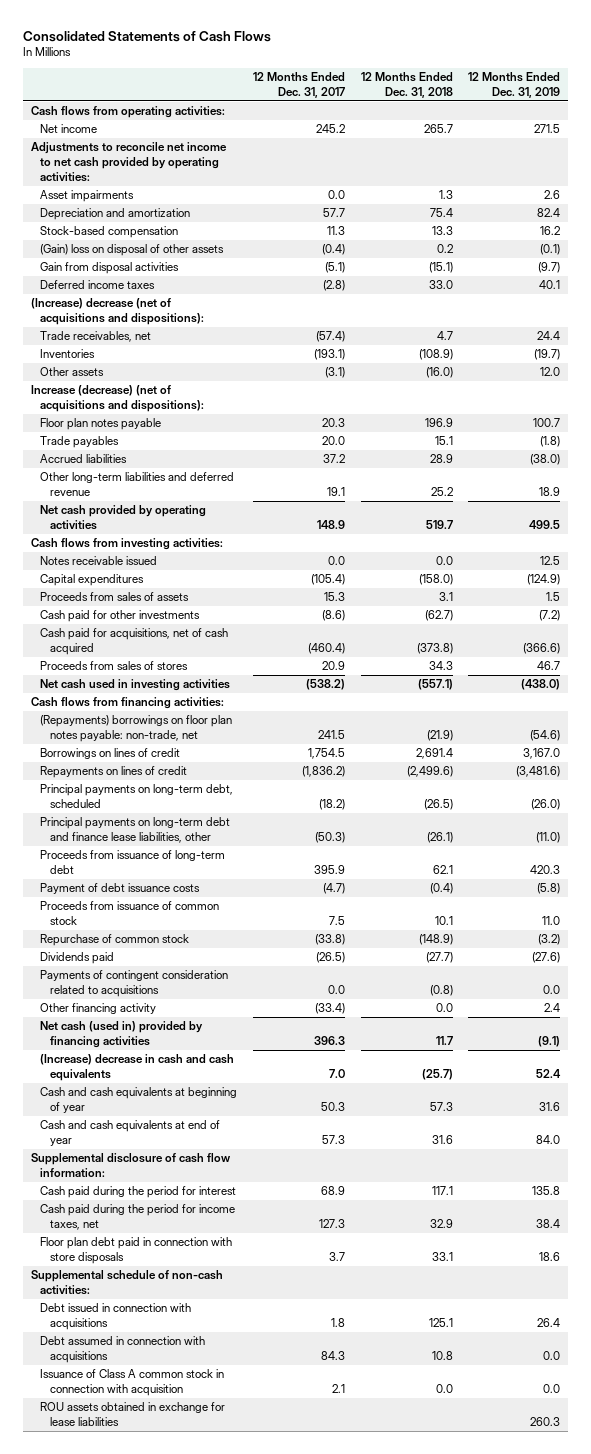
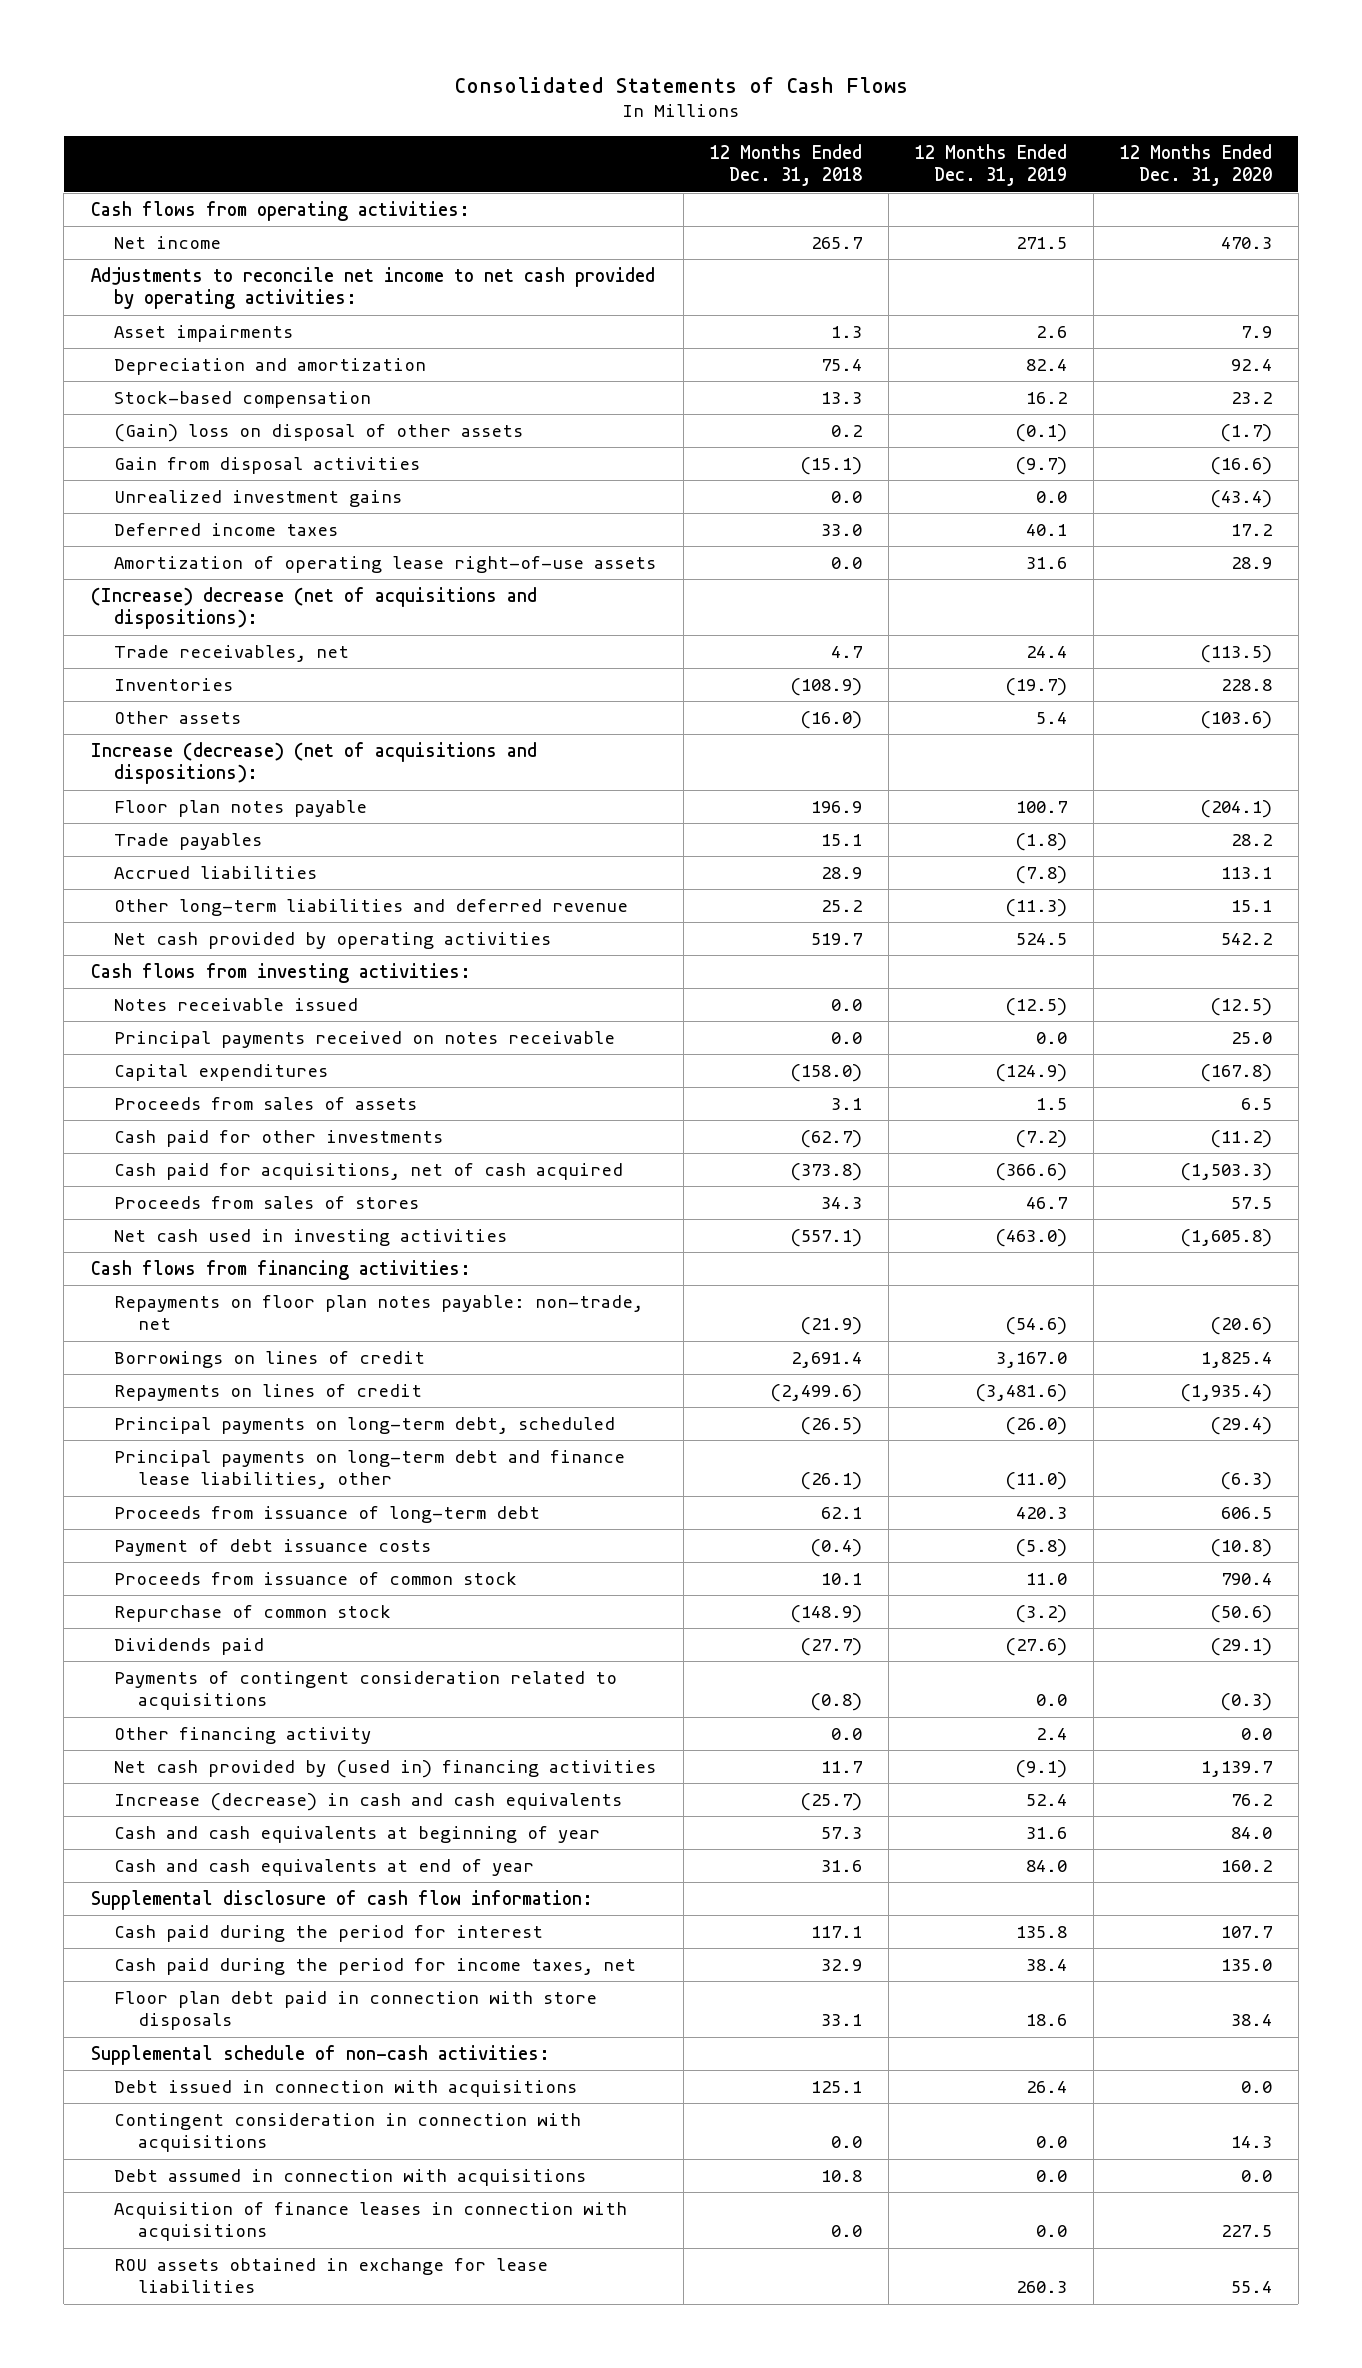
[253,72,346,99] 12 Months Ended Dec. 31, 2017 -> none
none -> [1119,143,1272,187] 12 Months Ended Dec. 31, 2020
none -> [114,489,403,507] Unrealized investment gains
none -> [114,555,657,573] Amortization of operating lease right-of-use assets
[540,367,561,377] 12.0 -> [1035,711,1067,724] 5.4
[530,454,561,466] (38.0) -> [1014,865,1067,884] (7.8)
[539,487,561,497] 18.9 -> [1004,898,1067,917] (11.3)
[529,520,561,530] 499.5 -> [1015,932,1067,945] 524.5
[540,556,561,566] 12.5 -> [1004,997,1067,1016] (12.5)
none -> [114,1030,616,1048] Principal payments received on notes receivable
[521,679,561,691] (438.0) -> [994,1228,1067,1247] (463.0)
[40,715,233,743] (Repayments) borrowings on floor plan notes payable: non-trade, net -> [114,1294,644,1331] Repayments on floor plan notes payable: non-trade, net
[40,1021,204,1049] Net cash (used in) provided by financing activities -> [114,1759,657,1778] Net cash provided by (used in) financing activities
[40,1054,235,1082] (Increase) decrease in cash and cash equivalents -> [114,1792,623,1811] Increase (decrease) in cash and cash equivalents
none -> [114,2112,582,2153] Contingent consideration in connection with acquisitions
[40,1369,225,1397] Issuance of Class A common stock in connection with acquisition -> none
none -> [114,2201,628,2242] Acquisition of finance leases in connection with acquisitions

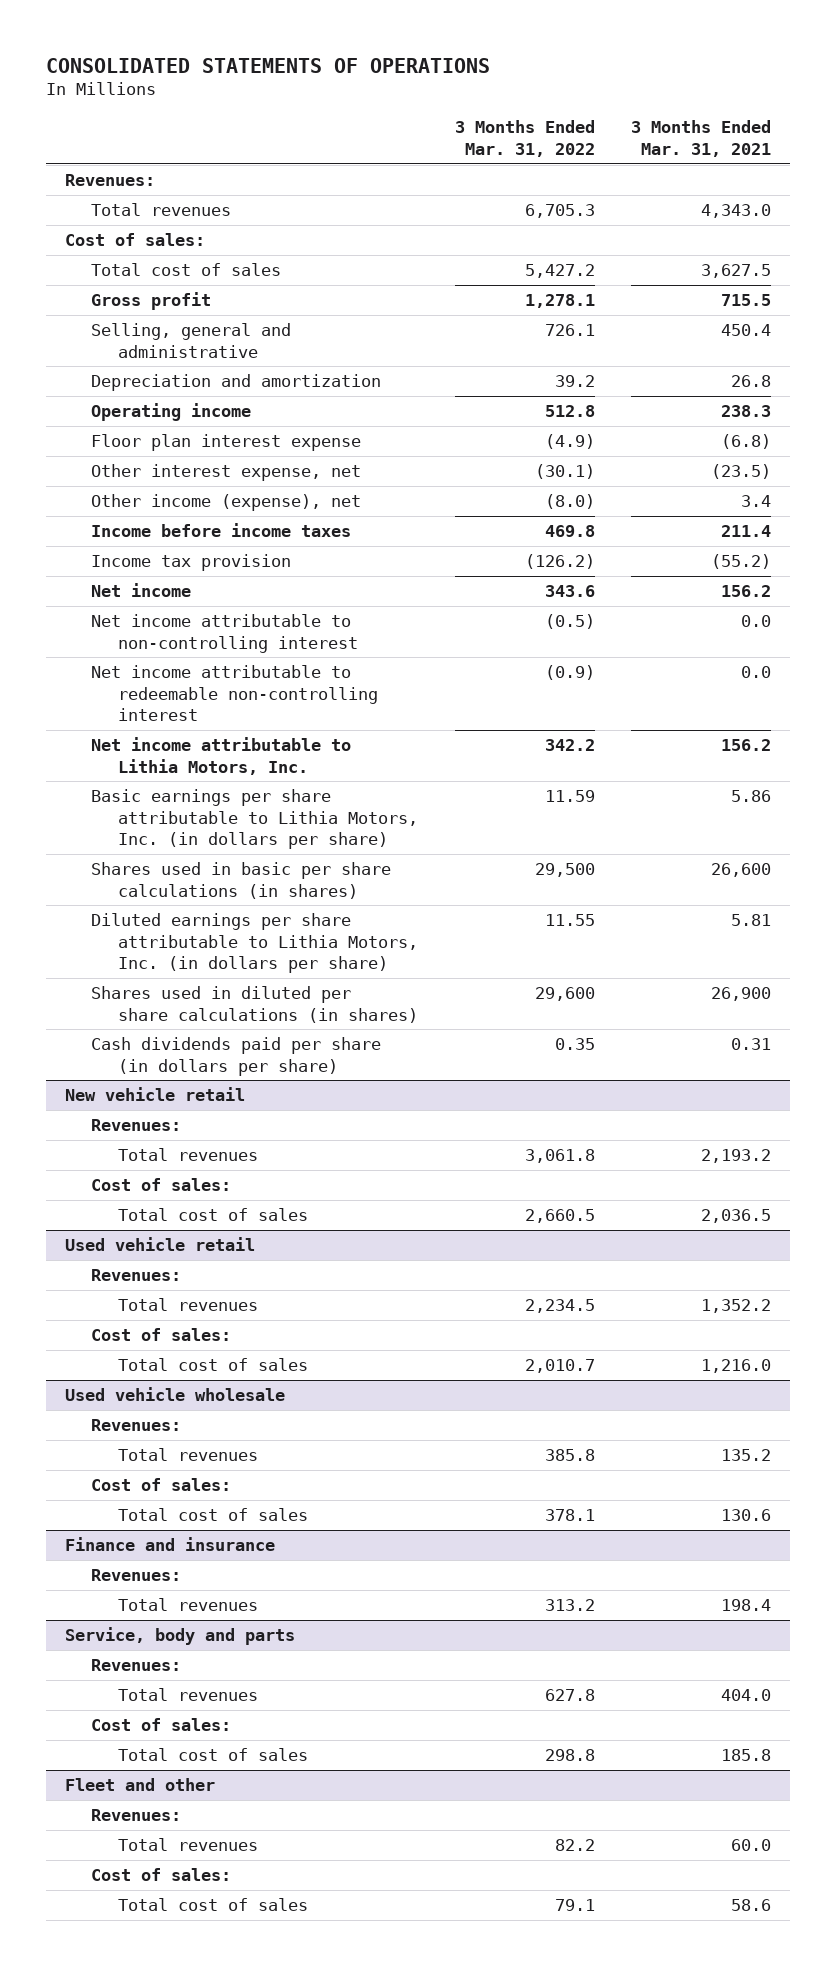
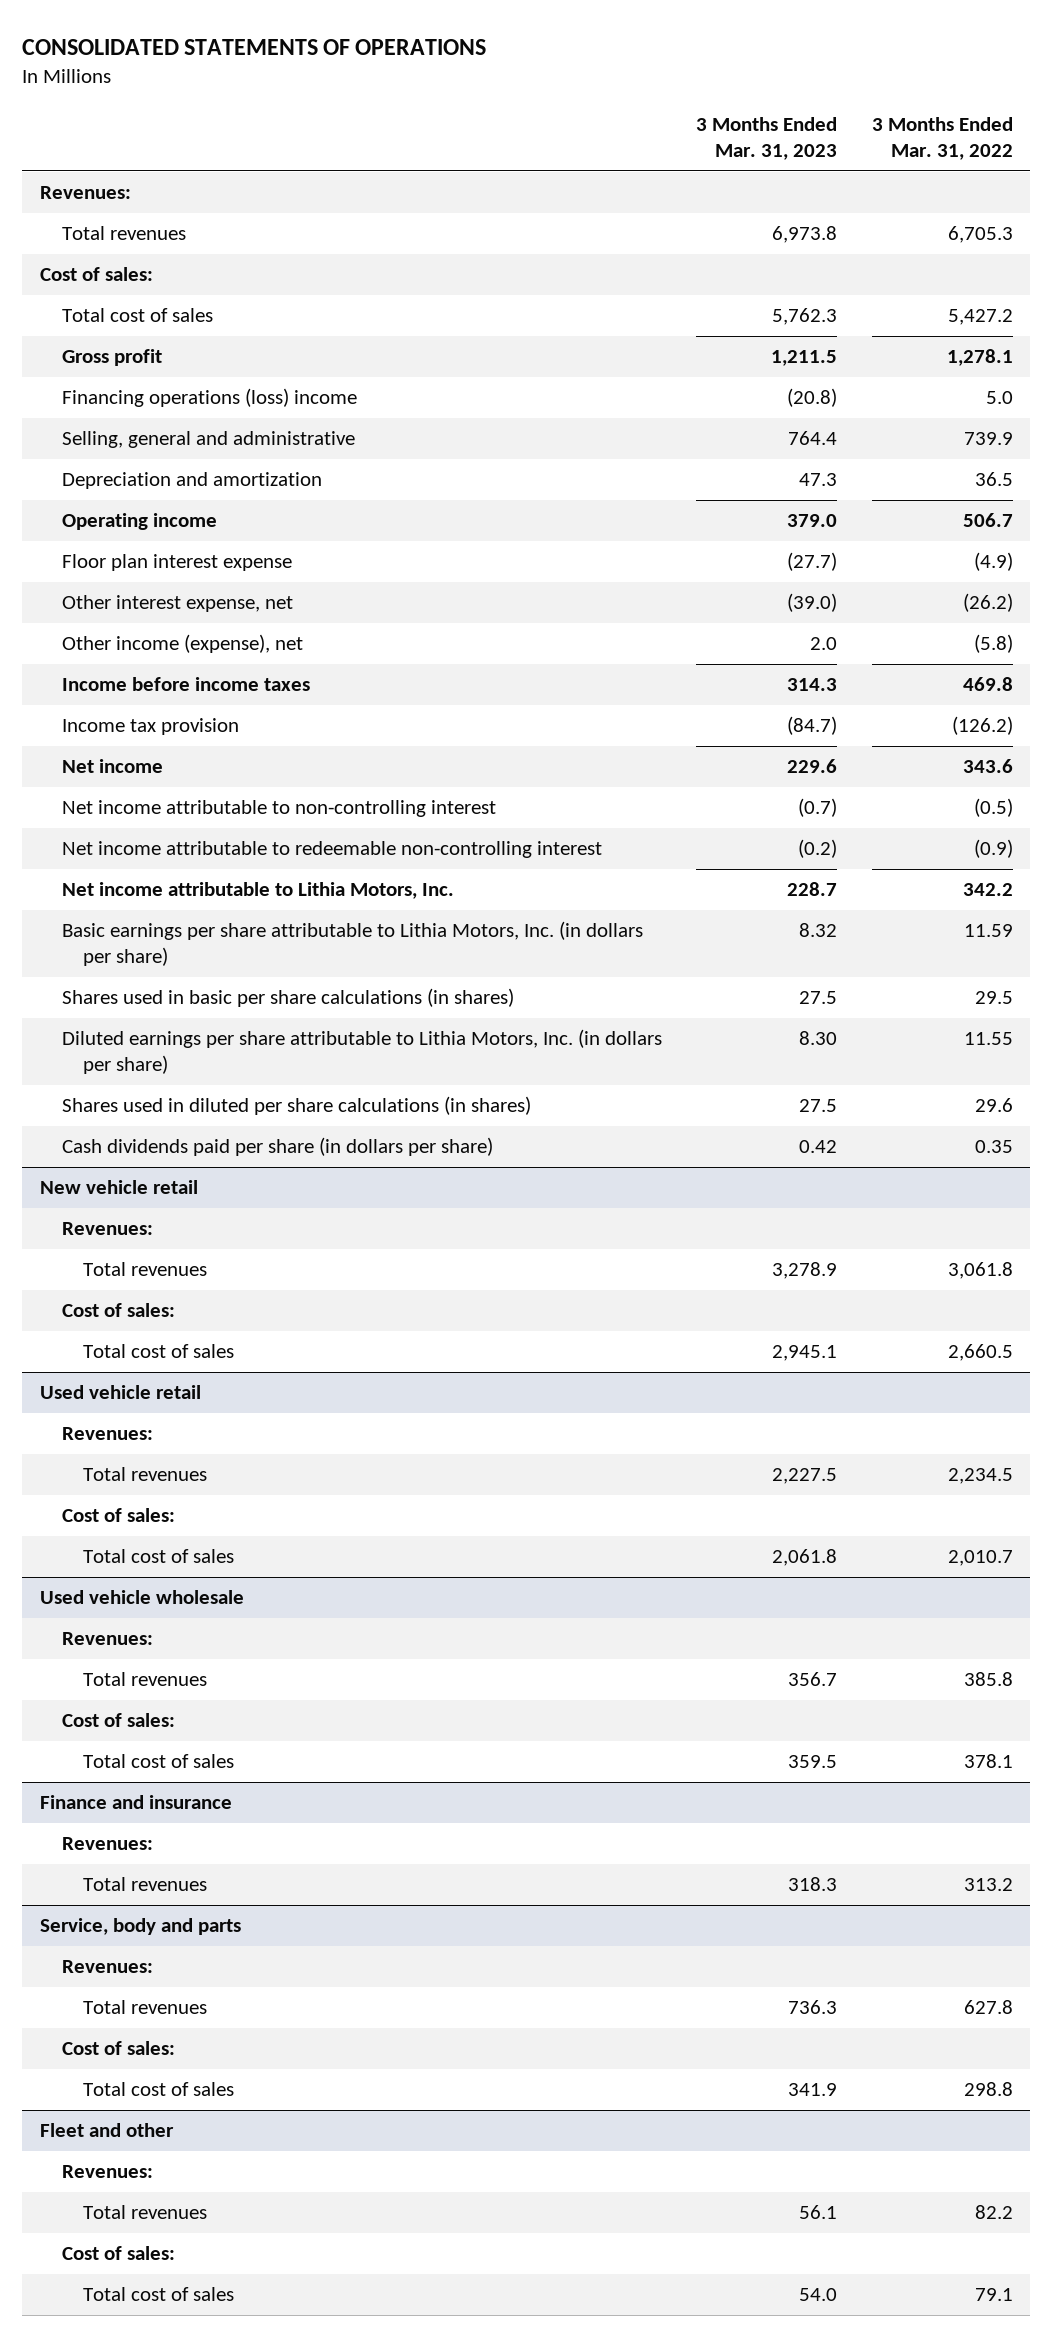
[631,120,772,157] 3 Months Ended Mar. 31, 2021 -> none
none -> [696,117,838,161] 3 Months Ended Mar. 31, 2023
none -> [61,388,357,408] Financing operations (loss) income
[544,323,595,336] 726.1 -> [963,432,1013,446] 739.9
[554,374,595,387] 39.2 -> [974,472,1013,487] 36.5
[544,404,595,417] 512.8 -> [962,513,1013,528] 506.7
[534,463,595,479] (30.1) -> [962,593,1013,613] (26.2)
[544,493,595,509] (8.0) -> [973,634,1013,654] (5.8)
[534,862,595,877] 29,500 -> [974,991,1013,1005] 29.5
[534,986,595,1001] 29,600 -> [974,1098,1013,1113] 29.6

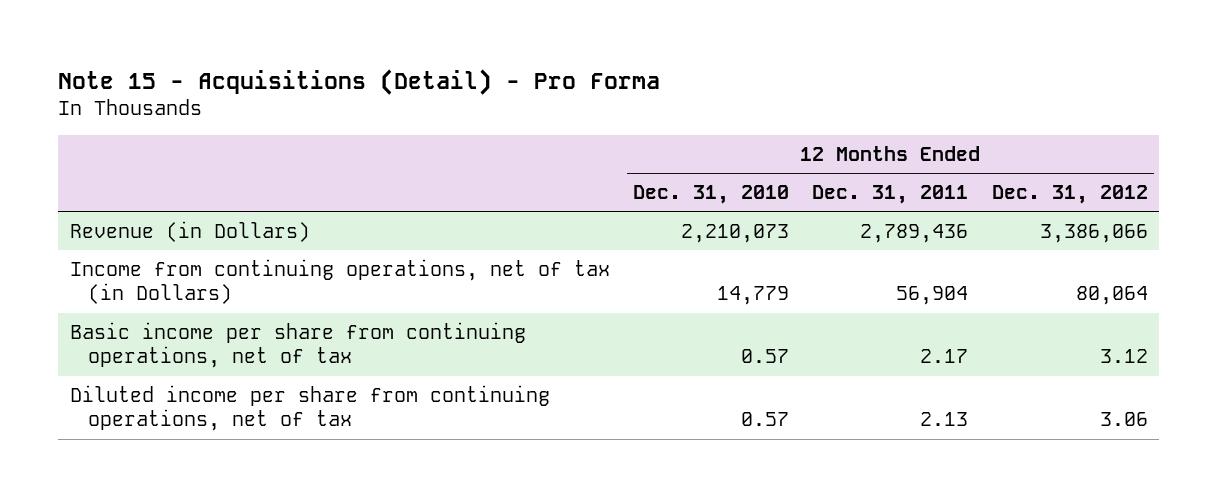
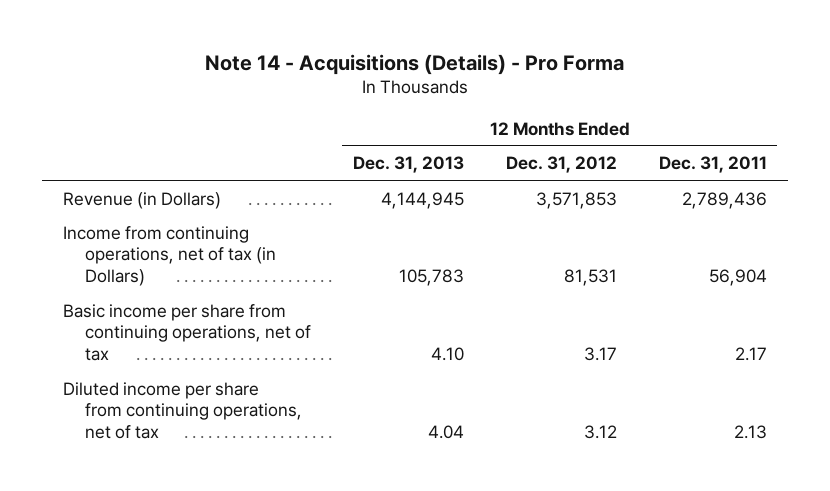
[58,68,661,95] Note 15 - Acquisitions (Detail) - Pro Forma -> [204,53,624,75] Note 14 - Acquisitions (Details) - Pro Forma
[633,185,790,205] Dec. 31, 2010 -> none
none -> [352,156,464,174] Dec. 31, 2013
[1039,223,1148,243] 3,386,066 -> [535,191,617,209] 3,571,853
[1075,286,1148,306] 80,064 -> [563,269,617,287] 81,531
[1099,349,1148,364] 3.12 -> [583,347,617,362] 3.17
[1099,412,1148,427] 3.06 -> [583,425,617,440] 3.12

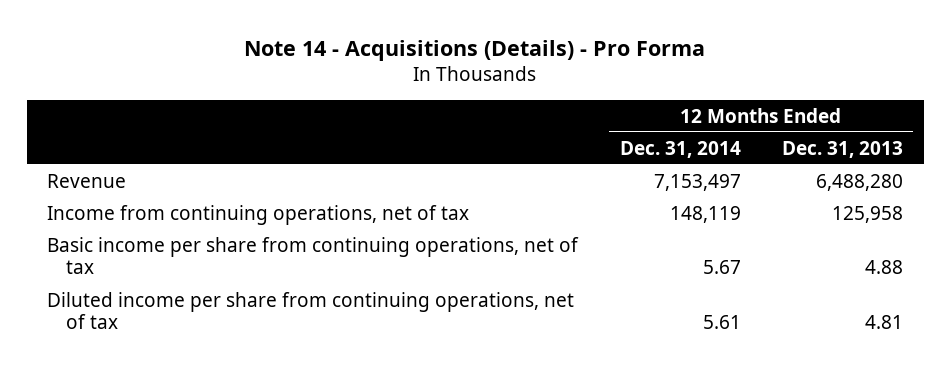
[505,156,617,174] Dec. 31, 2012 -> none
[658,156,767,174] Dec. 31, 2011 -> none
none -> [619,140,741,158] Dec. 31, 2014
[63,191,222,209] Revenue (in Dollars) -> [47,173,127,188] Revenue
[380,191,464,209] 4,144,945 -> [815,173,903,191] 6,488,280
[63,225,276,287] Income from continuing operations, net of tax (in Dollars) -> [47,204,470,225] Income from continuing operations, net of tax
[398,269,464,287] 105,783 -> [831,205,903,223] 125,958
[430,347,464,362] 4.10 -> [864,260,903,275] 4.88
[427,425,464,440] 4.04 -> [864,315,903,330] 4.81

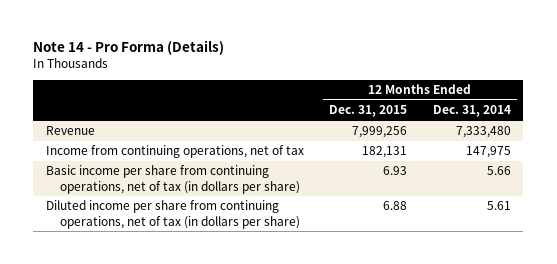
[244,39,706,61] Note 14 - Acquisitions (Details) - Pro Forma -> [33,39,225,55] Note 14 - Pro Forma (Details)
[781,140,903,158] Dec. 31, 2013 -> none
none -> [329,105,408,118] Dec. 31, 2015
[653,173,741,191] 7,153,497 -> [455,126,511,139] 7,333,480
[669,205,741,223] 148,119 -> [465,146,511,159] 147,975
[47,236,580,275] Basic income per share from continuing operations, net of tax -> [46,165,300,194] Basic income per share from continuing operations, net of tax (in dollars per share)
[702,260,741,275] 5.67 -> [486,166,511,176] 5.66
[47,291,575,330] Diluted income per share from continuing operations, net of tax -> [46,200,300,229] Diluted income per share from continuing operations, net of tax (in dollars per share)

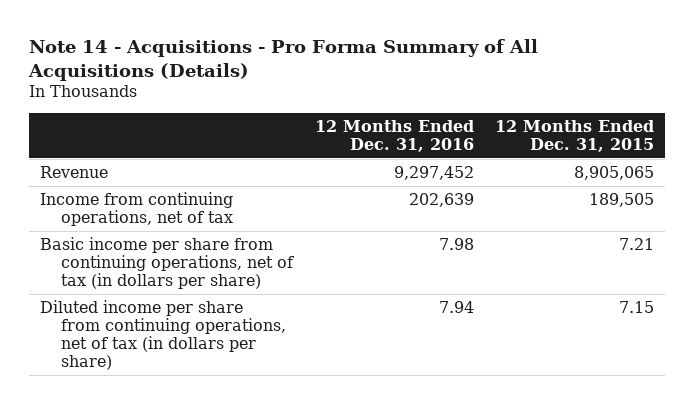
[33,39,225,55] Note 14 - Pro Forma (Details) -> [28,38,539,81] Note 14 - Acquisitions - Pro Forma Summary of All Acquisitions (Details)
[432,105,511,118] Dec. 31, 2014 -> none
none -> [314,119,474,152] 12 Months Ended Dec. 31, 2016
[352,126,408,139] 7,999,256 -> [574,166,655,181] 8,905,065
[362,146,408,159] 182,131 -> [589,193,655,208] 189,505
[383,166,408,176] 6.93 -> [619,238,655,251] 7.21
[383,201,408,211] 6.88 -> [619,301,655,314] 7.15

